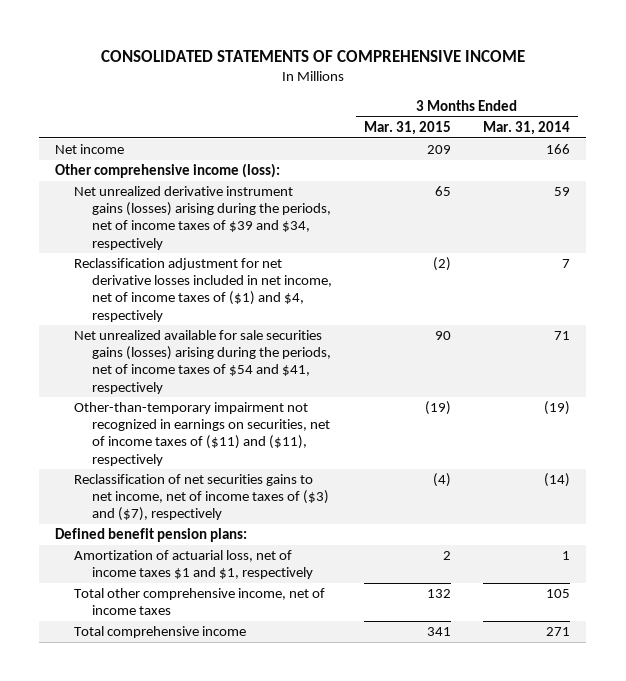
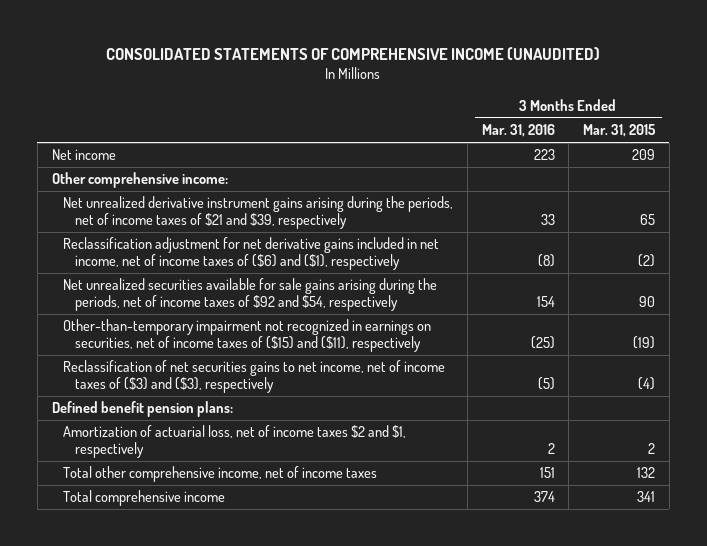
[100,49,525,62] CONSOLIDATED STATEMENTS OF COMPREHENSIVE INCOME -> [106,46,601,60] CONSOLIDATED STATEMENTS OF COMPREHENSIVE INCOME (UNAUDITED)
[483,121,571,136] Mar. 31, 2014 -> none
none -> [481,124,555,138] Mar. 31, 2016
[55,163,281,179] Other comprehensive income (loss): -> [51,172,228,189] Other comprehensive income:
[73,186,332,250] Net unrealized derivative instrument gains (losses) arising during the periods, net of income taxes of $39 and $34, respectively -> [63,196,454,230] Net unrealized derivative instrument gains arising during the periods, net of income taxes of $21 and $39, respectively
[73,258,333,322] Reclassification adjustment for net derivative losses included in net income, net of income taxes of ($1) and $4, respectively -> [63,237,440,271] Reclassification adjustment for net derivative gains included in net income, net of income taxes of ($6) and ($1), respectively
[73,330,332,394] Net unrealized available for sale securities gains (losses) arising during the periods, net of income taxes of $54 and $41, respectively -> [63,278,438,312] Net unrealized securities available for sale gains arising during the periods, net of income taxes of $92 and $54, respectively
[73,402,331,466] Other-than-temporary impairment not recognized in earnings on securities, net of income taxes of ($11) and ($11), respectively -> [63,319,432,353] Other-than-temporary impairment not recognized in earnings on securities, net of income taxes of ($15) and ($11), respectively
[73,474,330,522] Reclassification of net securities gains to net income, net of income taxes of ($3) and ($7), respectively -> [63,360,446,394] Reclassification of net securities gains to net income, net of income taxes of ($3) and ($3), respectively
[73,550,314,580] Amortization of actuarial loss, net of income taxes $1 and $1, respectively -> [63,425,407,459] Amortization of actuarial loss, net of income taxes $2 and $1, respectively

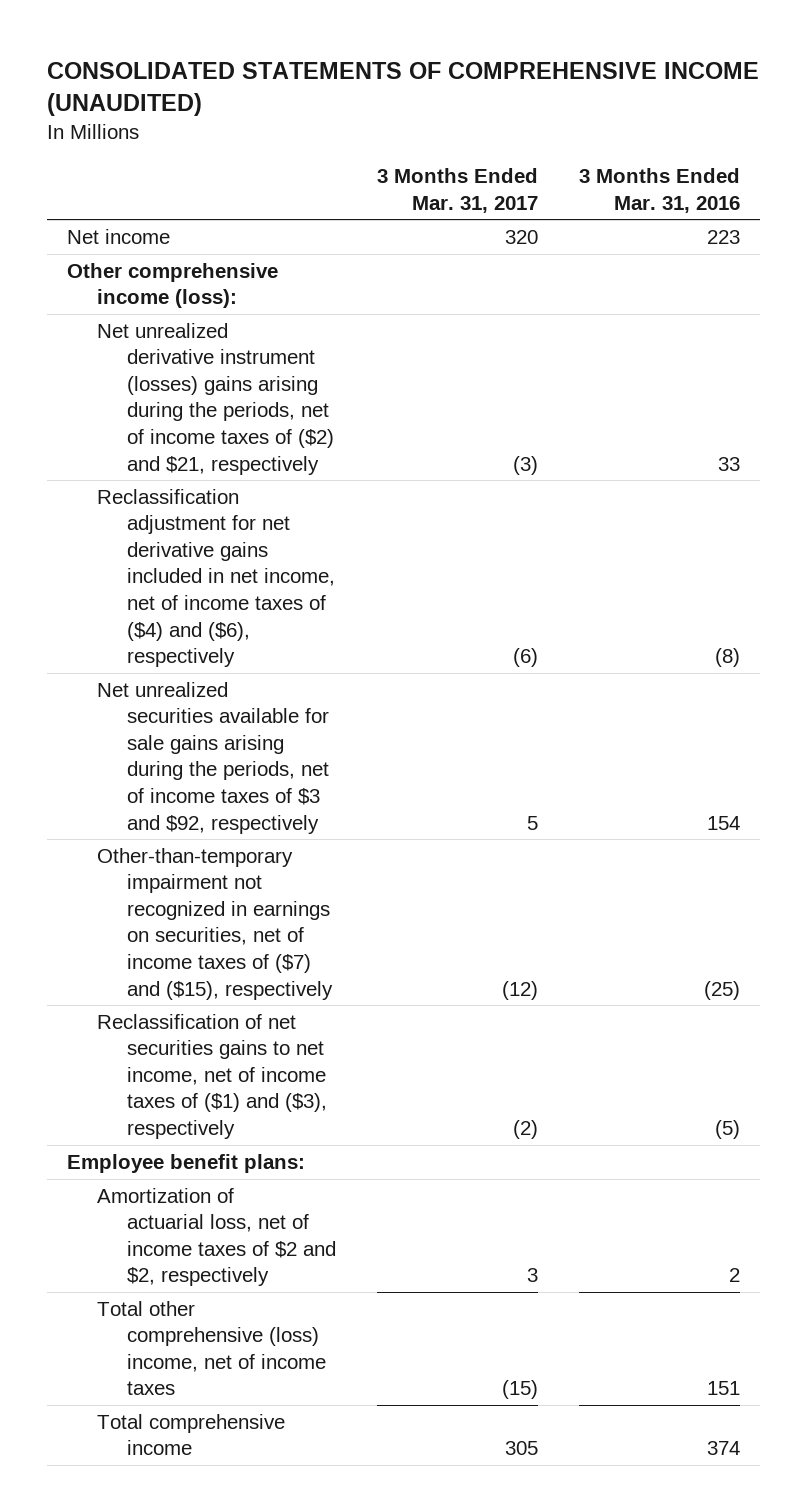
[583,124,657,138] Mar. 31, 2015 -> none
none -> [376,168,538,213] 3 Months Ended Mar. 31, 2017
[51,172,228,189] Other comprehensive income: -> [67,262,279,309] Other comprehensive income (loss):
[63,196,454,230] Net unrealized derivative instrument gains arising during the periods, net of income taxes of $21 and $39, respectively -> [97,322,335,475] Net unrealized derivative instrument (losses) gains arising during the periods, net of income taxes of ($2) and $21, respectively
[63,237,440,271] Reclassification adjustment for net derivative gains included in net income, net of income taxes of ($6) and ($1), respectively -> [97,488,336,668] Reclassification adjustment for net derivative gains included in net income, net of income taxes of ($4) and ($6), respectively
[63,278,438,312] Net unrealized securities available for sale gains arising during the periods, net of income taxes of $92 and $54, respectively -> [97,681,330,834] Net unrealized securities available for sale gains arising during the periods, net of income taxes of $3 and $92, respectively
[63,319,432,353] Other-than-temporary impairment not recognized in earnings on securities, net of income taxes of ($15) and ($11), respectively -> [97,847,334,1000] Other-than-temporary impairment not recognized in earnings on securities, net of income taxes of ($7) and ($15), respectively
[63,360,446,394] Reclassification of net securities gains to net income, net of income taxes of ($3) and ($3), respectively -> [97,1013,328,1140] Reclassification of net securities gains to net income, net of income taxes of ($1) and ($3), respectively
[51,401,233,418] Defined benefit pension plans: -> [67,1153,306,1173] Employee benefit plans:
[63,425,407,459] Amortization of actuarial loss, net of income taxes $2 and $1, respectively -> [97,1187,337,1287] Amortization of actuarial loss, net of income taxes of $2 and $2, respectively
[63,466,378,483] Total other comprehensive income, net of income taxes -> [97,1300,327,1396] Total other comprehensive (loss) income, net of income taxes

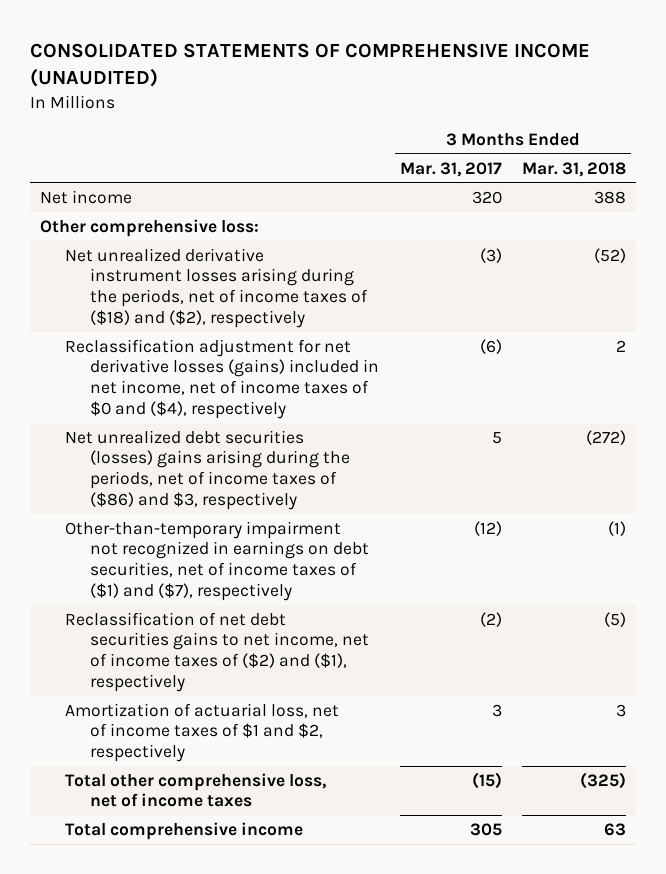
[578,168,740,213] 3 Months Ended Mar. 31, 2016 -> none
none -> [522,161,627,177] Mar. 31, 2018
[67,1153,306,1173] Employee benefit plans: -> none
[67,262,279,309] Other comprehensive income (loss): -> [40,218,260,237] Other comprehensive loss:
[97,322,335,475] Net unrealized derivative instrument (losses) gains arising during the periods, net of income taxes of ($2) and $21, respectively -> [65,247,369,328] Net unrealized derivative instrument losses arising during the periods, net of income taxes of ($18) and ($2), respectively
[97,488,336,668] Reclassification adjustment for net derivative gains included in net income, net of income taxes of ($4) and ($6), respectively -> [65,338,380,419] Reclassification adjustment for net derivative losses (gains) included in net income, net of income taxes of $0 and ($4), respectively
[97,681,330,834] Net unrealized securities available for sale gains arising during the periods, net of income taxes of $3 and $92, respectively -> [65,429,351,510] Net unrealized debt securities (losses) gains arising during the periods, net of income taxes of ($86) and $3, respectively
[97,847,334,1000] Other-than-temporary impairment not recognized in earnings on securities, net of income taxes of ($7) and ($15), respectively -> [65,520,370,601] Other-than-temporary impairment not recognized in earnings on debt securities, net of income taxes of ($1) and ($7), respectively
[97,1013,328,1140] Reclassification of net securities gains to net income, net of income taxes of ($1) and ($3), respectively -> [65,611,370,692] Reclassification of net debt securities gains to net income, net of income taxes of ($2) and ($1), respectively
[97,1187,337,1287] Amortization of actuarial loss, net of income taxes of $2 and $2, respectively -> [65,702,340,763] Amortization of actuarial loss, net of income taxes of $1 and $2, respectively
[97,1300,327,1396] Total other comprehensive (loss) income, net of income taxes -> [65,772,327,808] Total other comprehensive loss, net of income taxes

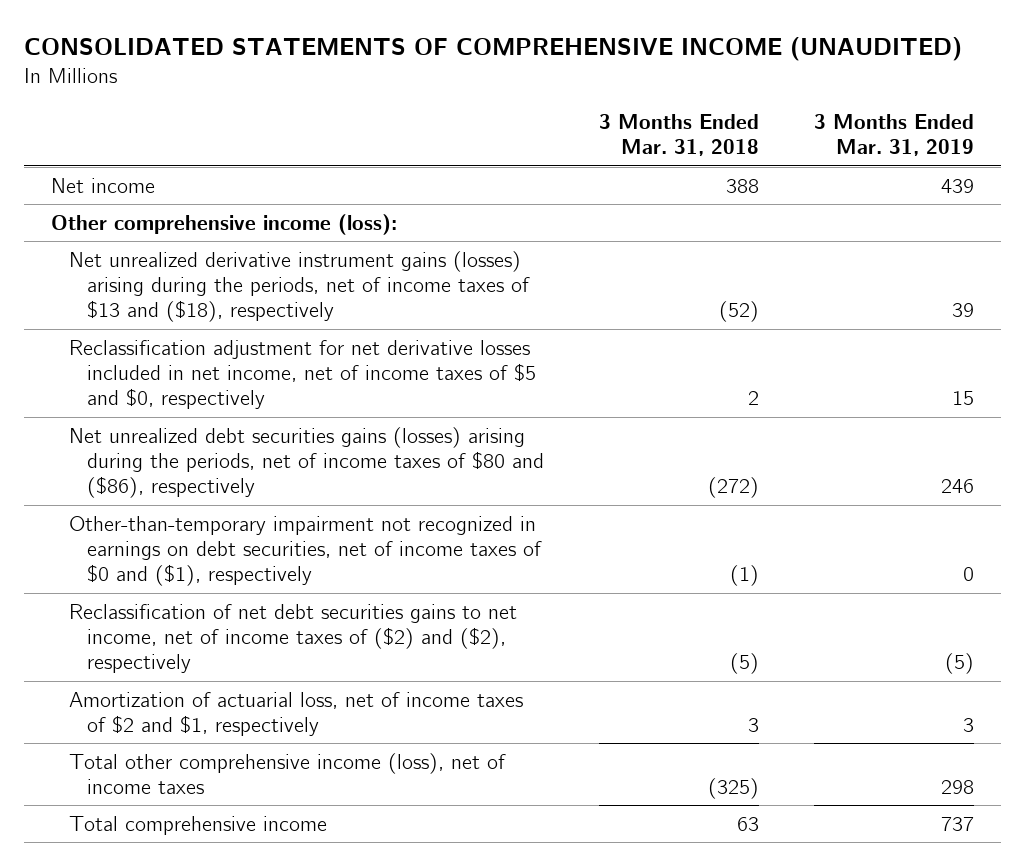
[399,161,502,177] Mar. 31, 2017 -> none
none -> [813,114,974,157] 3 Months Ended Mar. 31, 2019
[40,218,260,237] Other comprehensive loss: -> [50,213,397,235] Other comprehensive income (loss):
[65,247,369,328] Net unrealized derivative instrument losses arising during the periods, net of income taxes of ($18) and ($2), respectively -> [69,250,531,323] Net unrealized derivative instrument gains (losses) arising during the periods, net of income taxes of $13 and ($18), respectively
[65,338,380,419] Reclassification adjustment for net derivative losses (gains) included in net income, net of income taxes of $0 and ($4), respectively -> [69,339,537,410] Reclassification adjustment for net derivative losses included in net income, net of income taxes of $5 and $0, respectively
[65,429,351,510] Net unrealized debt securities (losses) gains arising during the periods, net of income taxes of ($86) and $3, respectively -> [69,426,545,499] Net unrealized debt securities gains (losses) arising during the periods, net of income taxes of $80 and ($86), respectively
[65,520,370,601] Other-than-temporary impairment not recognized in earnings on debt securities, net of income taxes of ($1) and ($7), respectively -> [69,515,543,587] Other-than-temporary impairment not recognized in earnings on debt securities, net of income taxes of $0 and ($1), respectively
[65,611,370,692] Reclassification of net debt securities gains to net income, net of income taxes of ($2) and ($1), respectively -> [69,603,518,674] Reclassification of net debt securities gains to net income, net of income taxes of ($2) and ($2), respectively
[65,702,340,763] Amortization of actuarial loss, net of income taxes of $1 and $2, respectively -> [69,691,524,736] Amortization of actuarial loss, net of income taxes of $2 and $1, respectively
[65,772,327,808] Total other comprehensive loss, net of income taxes -> [69,752,507,794] Total other comprehensive income (loss), net of income taxes

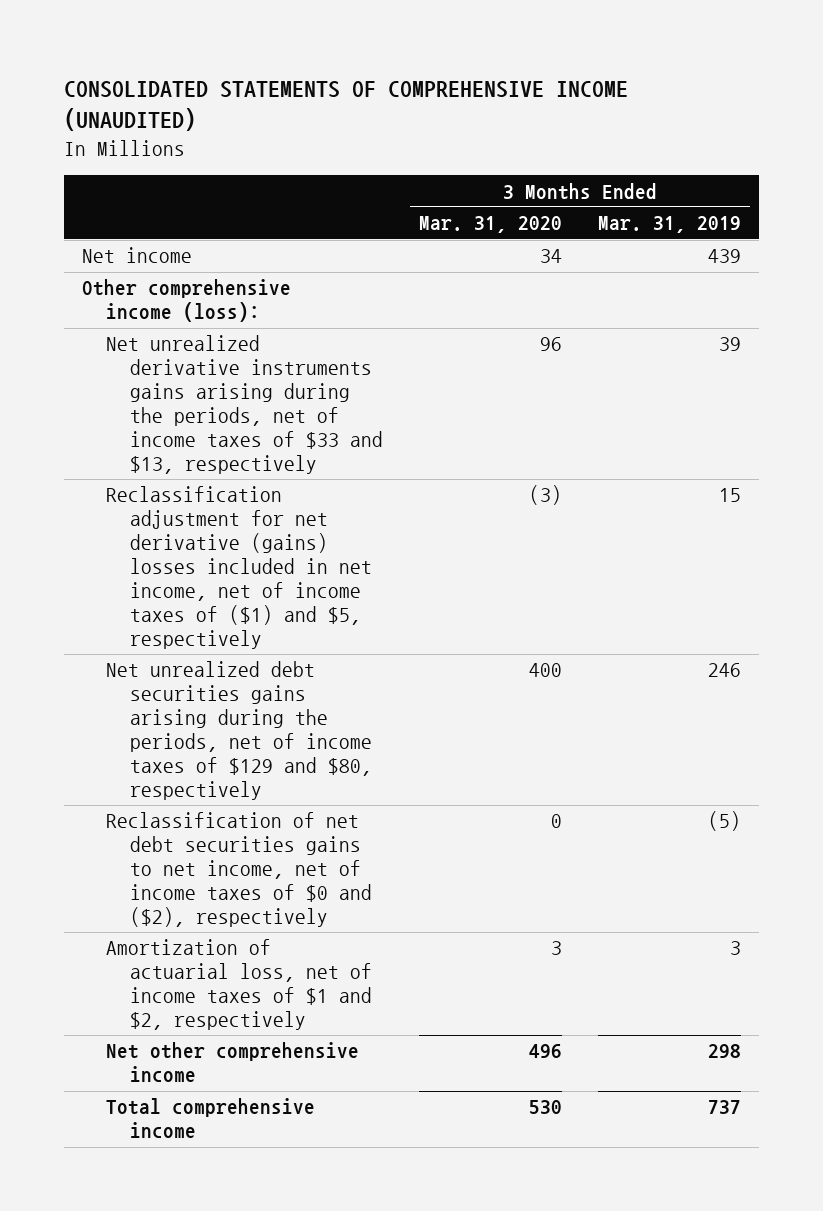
[599,114,760,157] 3 Months Ended Mar. 31, 2018 -> none
none -> [419,216,563,234] Mar. 31, 2020
[69,515,543,587] Other-than-temporary impairment not recognized in earnings on debt securities, net of income taxes of $0 and ($1), respectively -> none
[69,250,531,323] Net unrealized derivative instrument gains (losses) arising during the periods, net of income taxes of $13 and ($18), respectively -> [106,335,384,474] Net unrealized derivative instruments gains arising during the periods, net of income taxes of $33 and $13, respectively
[69,339,537,410] Reclassification adjustment for net derivative losses included in net income, net of income taxes of $5 and $0, respectively -> [106,486,373,649] Reclassification adjustment for net derivative (gains) losses included in net income, net of income taxes of ($1) and $5, respectively
[69,426,545,499] Net unrealized debt securities gains (losses) arising during the periods, net of income taxes of $80 and ($86), respectively -> [106,661,373,800] Net unrealized debt securities gains arising during the periods, net of income taxes of $129 and $80, respectively
[69,603,518,674] Reclassification of net debt securities gains to net income, net of income taxes of ($2) and ($2), respectively -> [106,812,373,927] Reclassification of net debt securities gains to net income, net of income taxes of $0 and ($2), respectively
[69,691,524,736] Amortization of actuarial loss, net of income taxes of $2 and $1, respectively -> [106,939,373,1030] Amortization of actuarial loss, net of income taxes of $1 and $2, respectively
[69,752,507,794] Total other comprehensive income (loss), net of income taxes -> [106,1042,360,1084] Net other comprehensive income

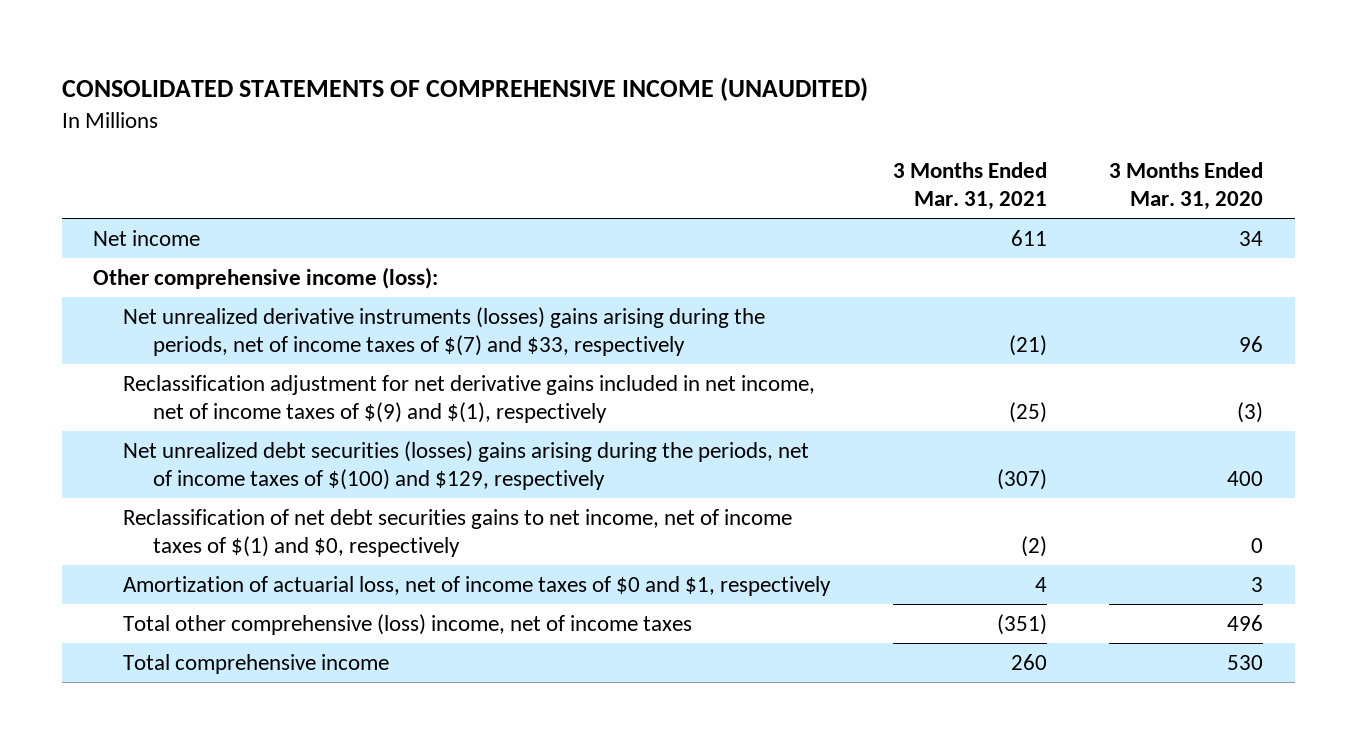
[597,216,741,234] Mar. 31, 2019 -> none
none -> [892,161,1047,211] 3 Months Ended Mar. 31, 2021
[106,335,384,474] Net unrealized derivative instruments gains arising during the periods, net of income taxes of $33 and $13, respectively -> [123,306,766,357] Net unrealized derivative instruments (losses) gains arising during the periods, net of income taxes of $(7) and $33, respectively
[106,486,373,649] Reclassification adjustment for net derivative (gains) losses included in net income, net of income taxes of ($1) and $5, respectively -> [123,374,816,424] Reclassification adjustment for net derivative gains included in net income, net of income taxes of $(9) and $(1), respectively
[106,661,373,800] Net unrealized debt securities gains arising during the periods, net of income taxes of $129 and $80, respectively -> [123,440,810,491] Net unrealized debt securities (losses) gains arising during the periods, net of income taxes of $(100) and $129, respectively
[106,812,373,927] Reclassification of net debt securities gains to net income, net of income taxes of $0 and ($2), respectively -> [123,508,793,558] Reclassification of net debt securities gains to net income, net of income taxes of $(1) and $0, respectively
[106,939,373,1030] Amortization of actuarial loss, net of income taxes of $1 and $2, respectively -> [123,575,832,596] Amortization of actuarial loss, net of income taxes of $0 and $1, respectively
[106,1042,360,1084] Net other comprehensive income -> [123,613,693,635] Total other comprehensive (loss) income, net of income taxes

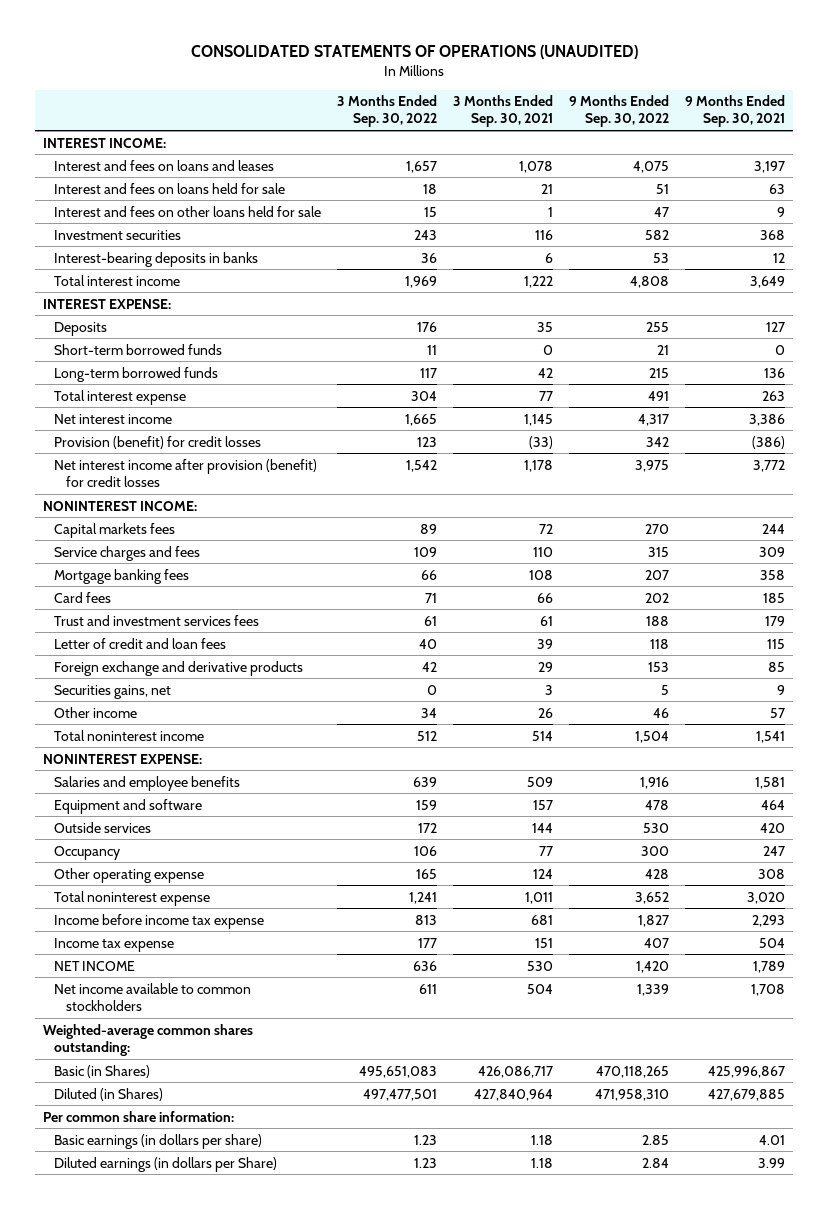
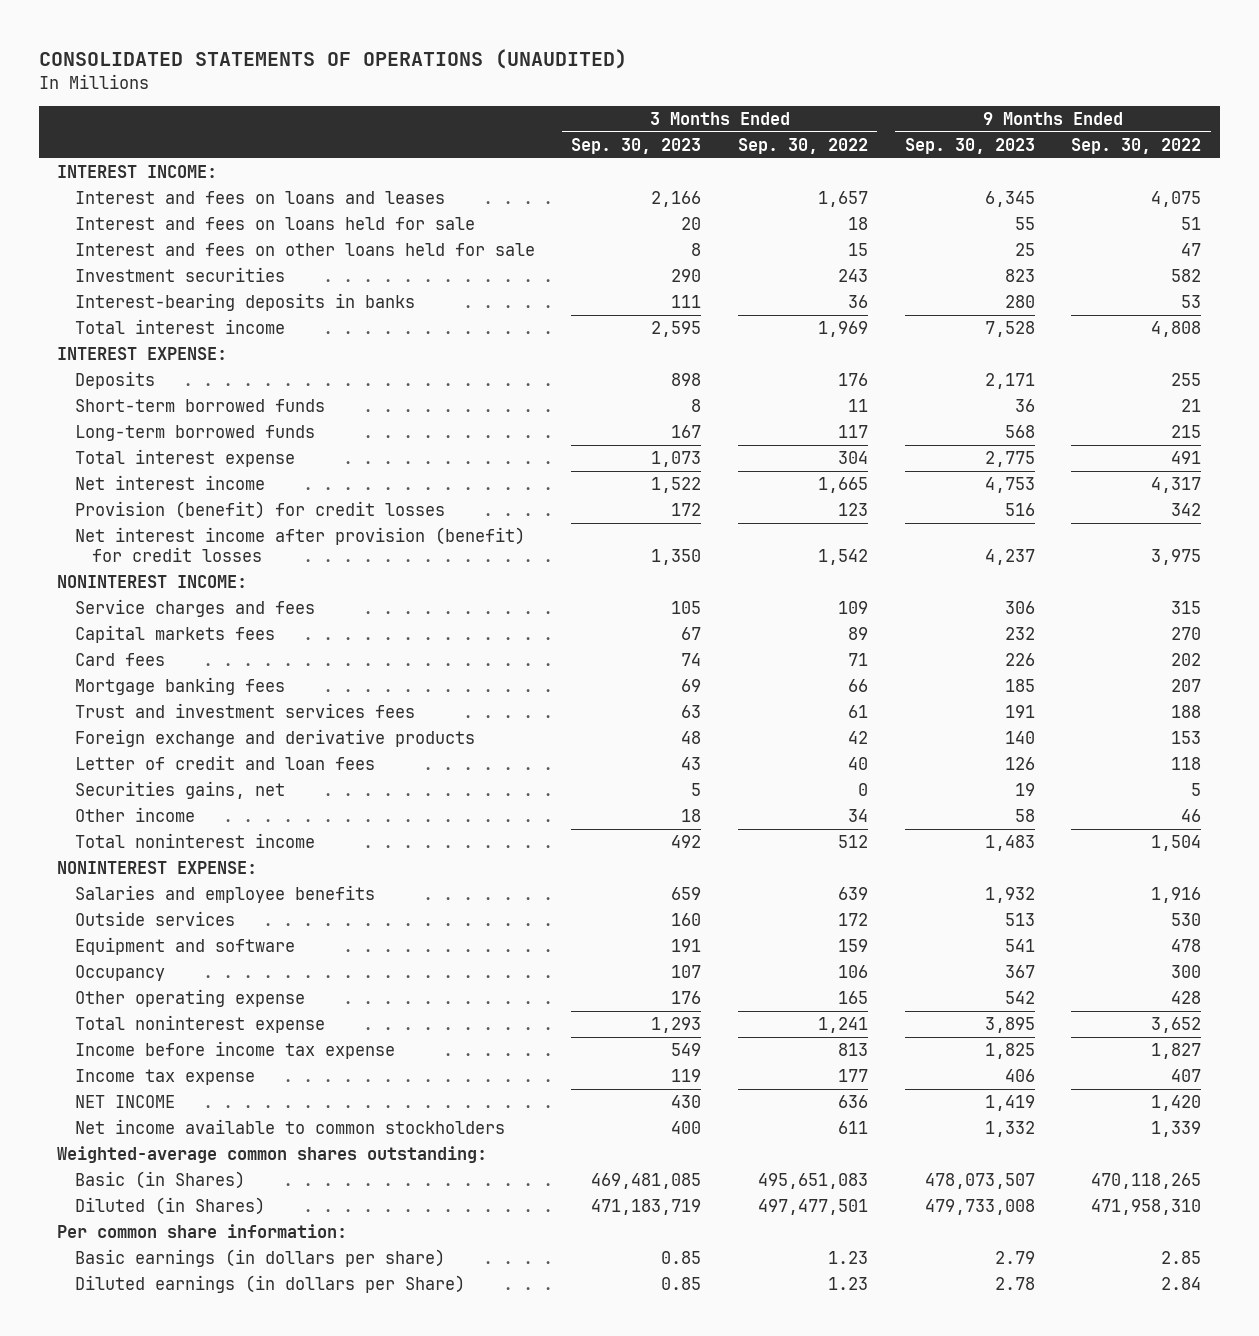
[453,95,554,128] 3 Months Ended Sep. 30, 2021 -> none
[684,95,785,128] 9 Months Ended Sep. 30, 2021 -> none
none -> [571,137,702,154] Sep. 30, 2023
none -> [904,137,1035,154] Sep. 30, 2023
[54,522,176,538] Capital markets fees -> [74,625,275,644] Capital markets fees
[54,568,190,584] Mortgage banking fees -> [74,677,285,696] Mortgage banking fees
[54,637,227,649] Letter of credit and loan fees -> [74,755,375,771] Letter of credit and loan fees
[54,798,203,814] Equipment and software -> [74,937,295,956] Equipment and software

